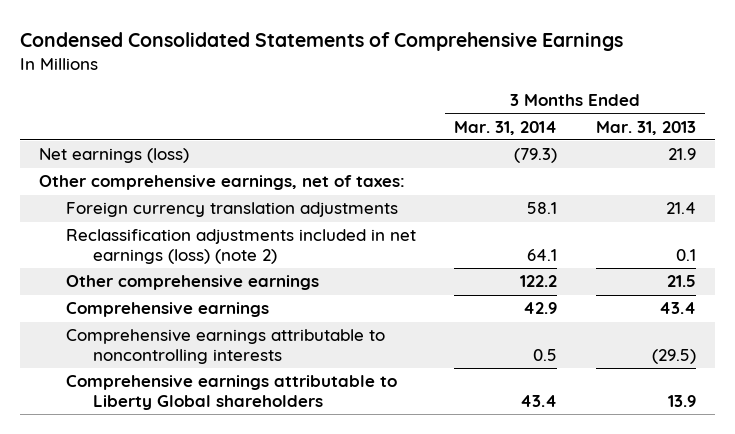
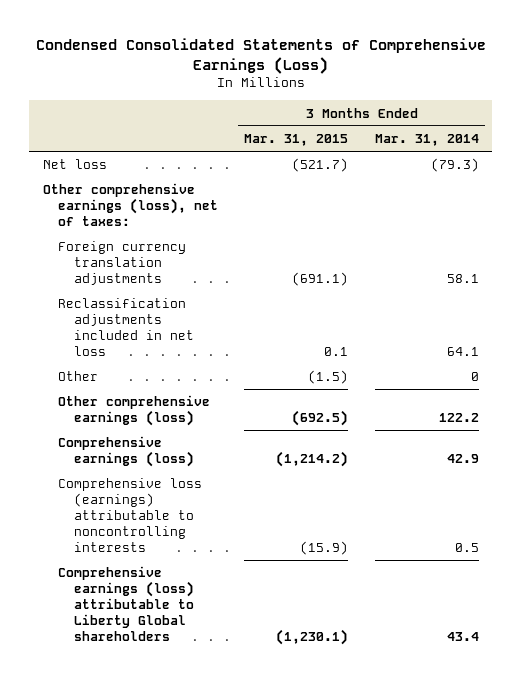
[20,31,624,51] Condensed Consolidated Statements of Comprehensive Earnings -> [35,37,486,74] Condensed Consolidated Statements of Comprehensive Earnings (Loss)
[595,120,696,135] Mar. 31, 2013 -> none
none -> [244,134,349,147] Mar. 31, 2015
[39,148,190,164] Net earnings (loss) -> [42,159,107,170] Net loss
[39,175,406,191] Other comprehensive earnings, net of taxes: -> [42,183,219,227] Other comprehensive earnings (loss), net of taxes:
[65,229,416,265] Reclassification adjustments included in net earnings (loss) (note 2) -> [58,298,194,356] Reclassification adjustments included in net loss
none -> [58,371,99,382] Other
[65,275,319,291] Other comprehensive earnings -> [58,395,211,427] Other comprehensive earnings (loss)
[65,302,269,318] Comprehensive earnings -> [58,436,194,468] Comprehensive earnings (loss)
[65,329,385,365] Comprehensive earnings attributable to noncontrolling interests -> [58,478,203,552] Comprehensive loss (earnings) attributable to noncontrolling interests
[65,375,397,411] Comprehensive earnings attributable to Liberty Global shareholders -> [58,566,194,641] Comprehensive earnings (loss) attributable to Liberty Global shareholders

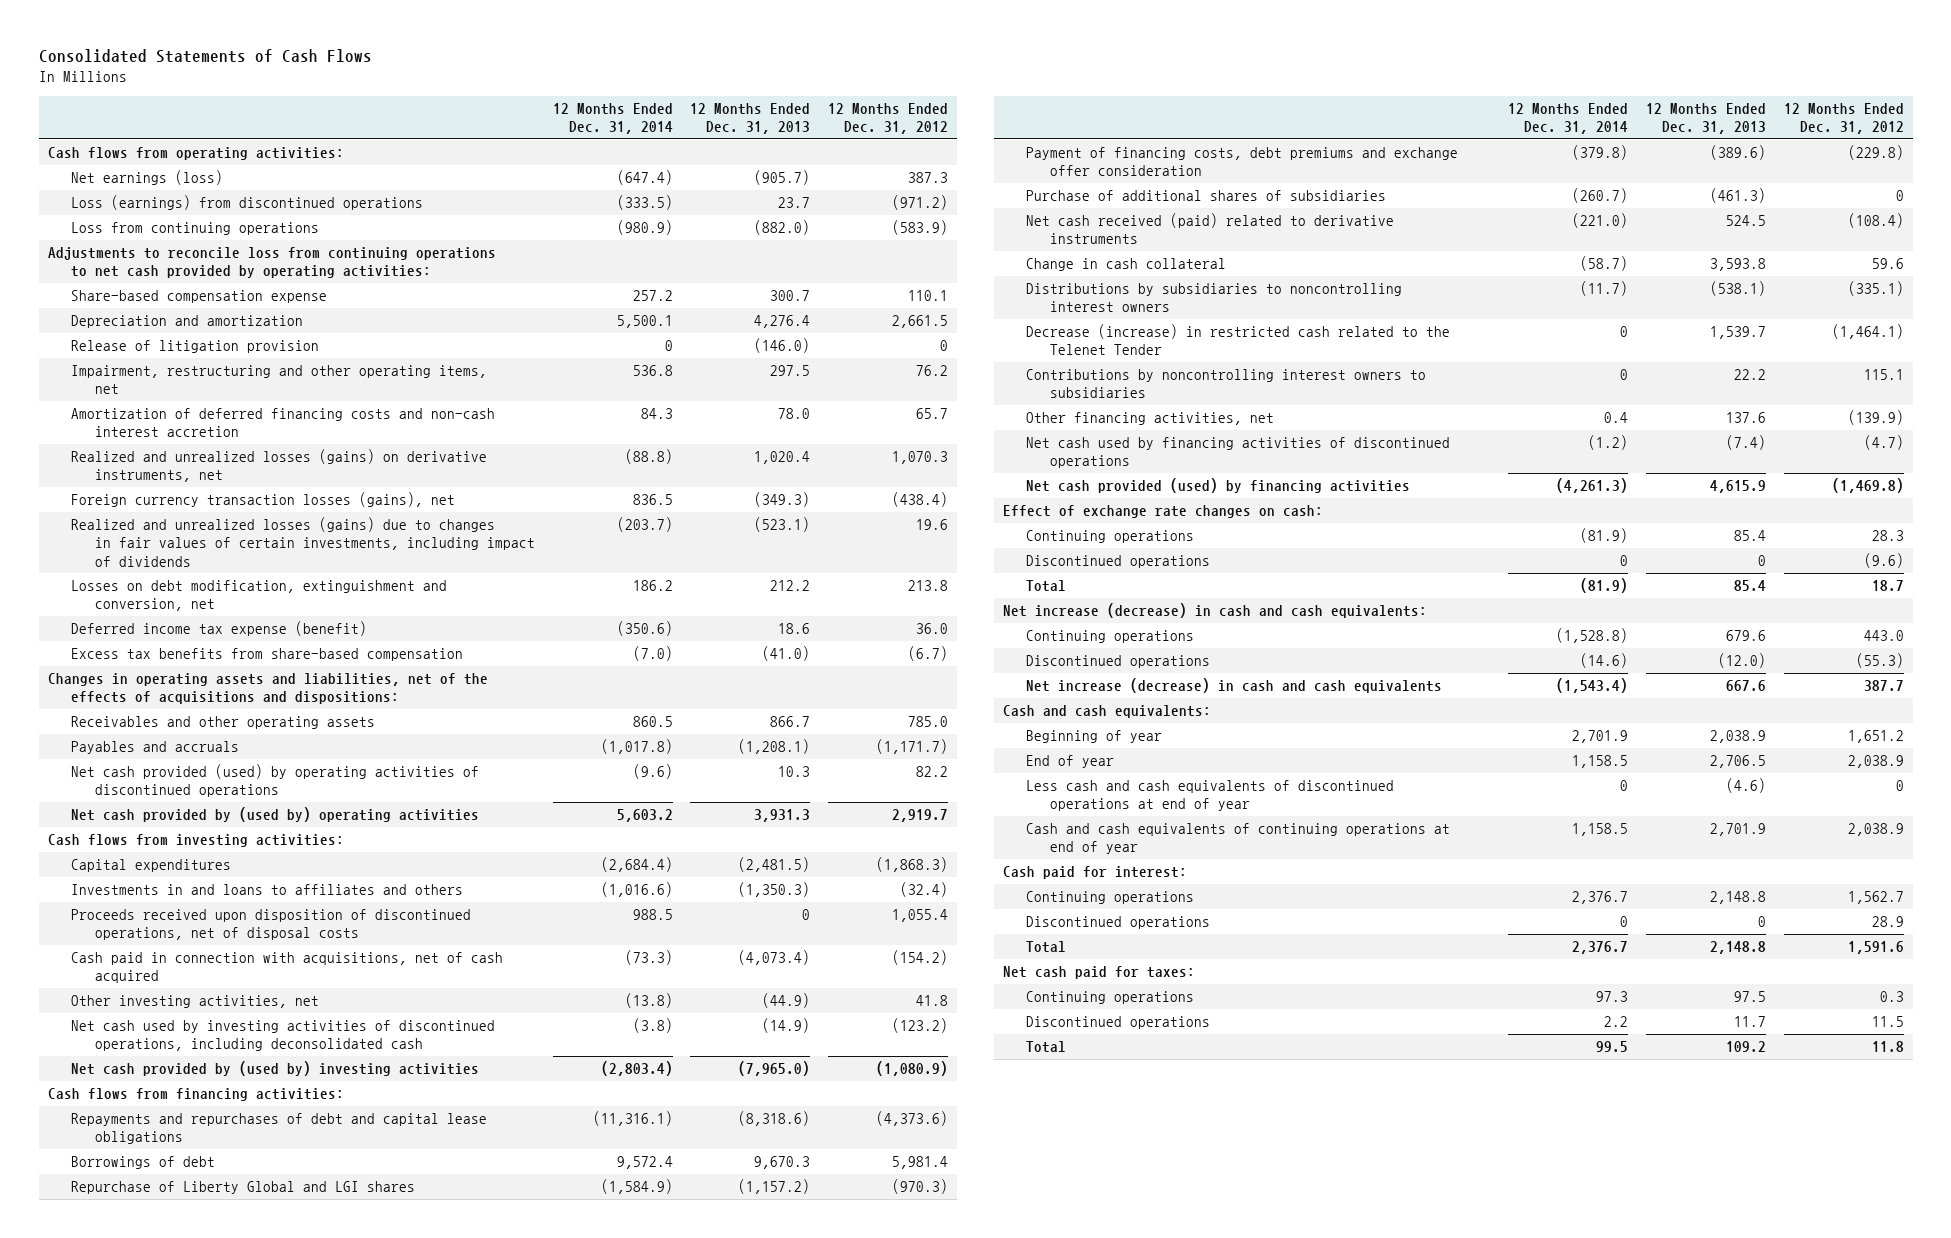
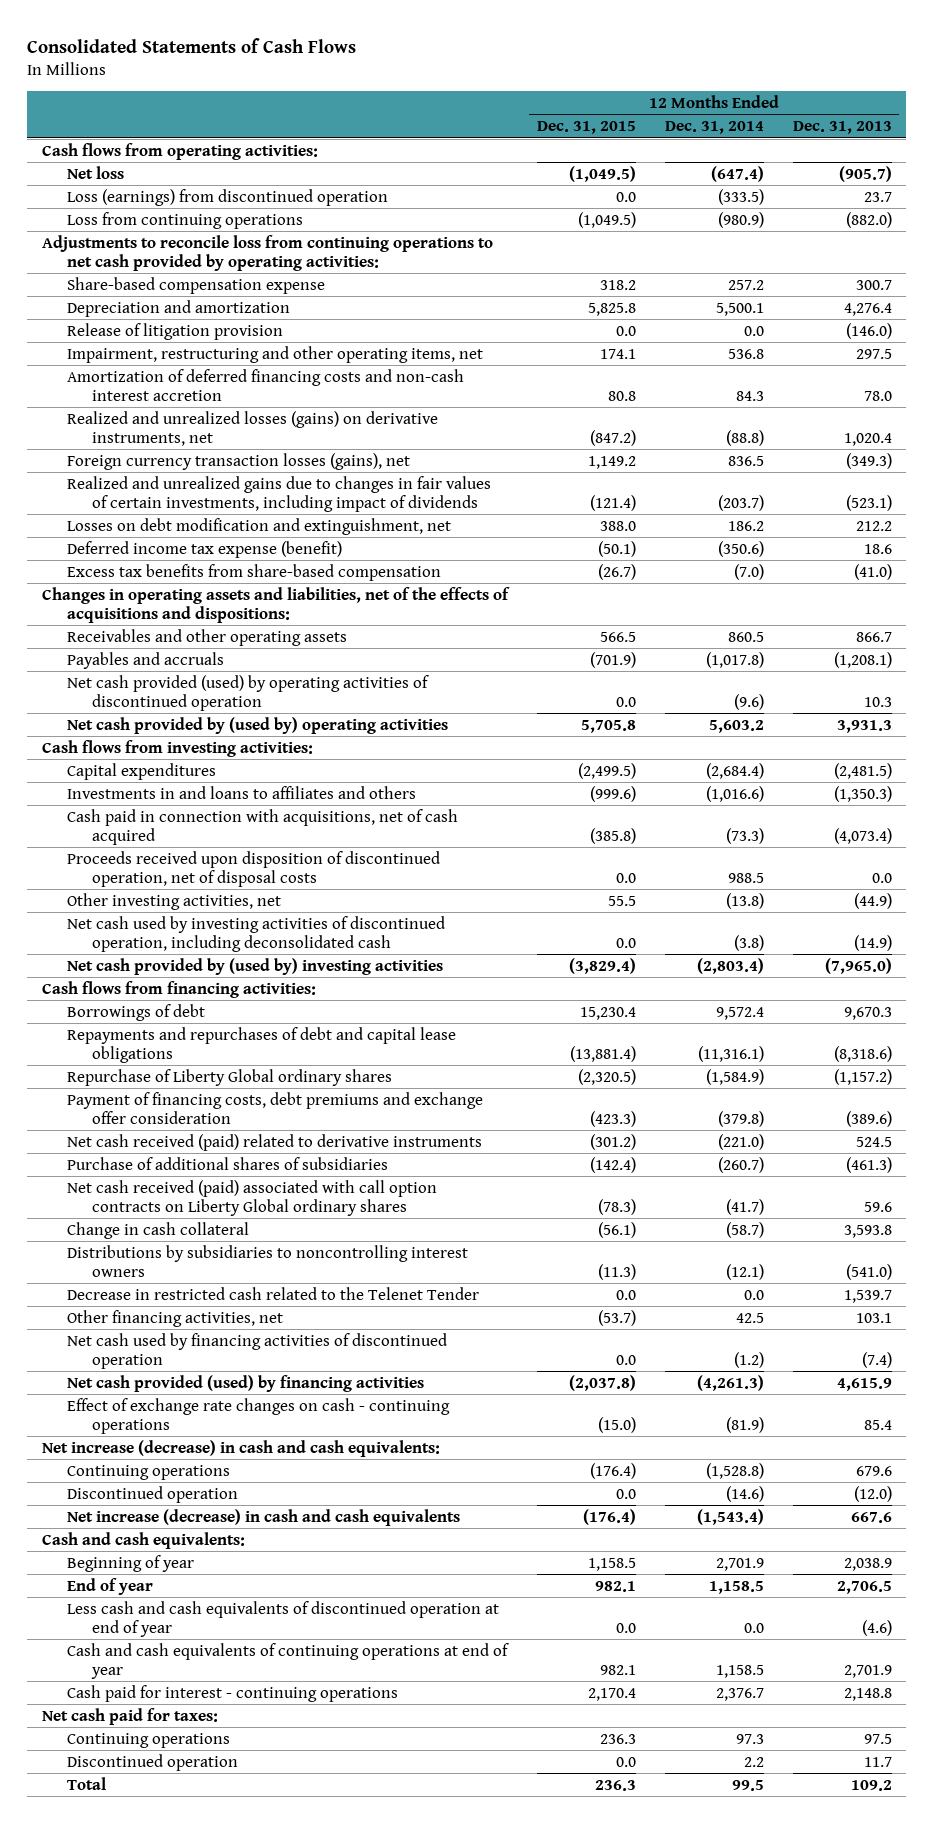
[828,102,949,135] 12 Months Ended Dec. 31, 2012 -> none
none -> [536,121,636,135] Dec. 31, 2015
[71,170,224,186] Net earnings (loss) -> [66,165,124,179] Net loss
[71,195,424,211] Loss (earnings) from discontinued operations -> [66,188,388,206] Loss (earnings) from discontinued operation
[664,340,673,352] 0 -> [743,325,764,336] 0.0
[71,517,535,567] Realized and unrealized losses (gains) due to changes in fair values of certain investments, including impact of dividends -> [66,475,491,512] Realized and unrealized gains due to changes in fair values of certain investments, including impact of dividends
[71,580,448,612] Losses on debt modification, extinguishment and conversion, net -> [66,517,451,535] Losses on debt modification and extinguishment, net
[71,764,480,798] Net cash provided (used) by operating activities of discontinued operations -> [66,674,429,711] Net cash provided (used) by operating activities of discontinued operation
[71,909,472,941] Proceeds received upon disposition of discontinued operations, net of disposal costs -> none
none -> [66,850,440,887] Proceeds received upon disposition of discontinued operation, net of disposal costs
[71,1020,496,1052] Net cash used by investing activities of discontinued operations, including deconsolidated cash -> [66,915,445,952] Net cash used by investing activities of discontinued operation, including deconsolidated cash
[71,1113,488,1145] Repayments and repurchases of debt and capital lease obligations -> [66,1026,456,1063] Repayments and repurchases of debt and capital lease obligations
[71,1181,416,1195] Repurchase of Liberty Global and LGI shares -> [66,1068,392,1086] Repurchase of Liberty Global ordinary shares
[1026,190,1387,202] Purchase of additional shares of subsidiaries -> [66,1156,388,1170] Purchase of additional shares of subsidiaries
none -> [66,1179,437,1216] Net cash received (paid) associated with call option contracts on Liberty Global ordinary shares
[1026,369,1427,399] Contributions by noncontrolling interest owners to subsidiaries -> none
[1579,281,1628,297] (11.7) -> [725,1263,764,1280] (12.1)
[1709,281,1766,297] (538.1) -> [845,1263,892,1280] (541.0)
[1026,324,1451,356] Decrease (increase) in restricted cash related to the Telenet Tender -> [66,1286,479,1300] Decrease in restricted cash related to the Telenet Tender
[1619,326,1628,338] 0 -> [743,1289,764,1300] 0.0
[1603,412,1628,424] 0.4 -> [735,1312,764,1323] 42.5
[1725,412,1766,424] 137.6 -> [855,1312,892,1323] 103.1
[1026,437,1451,469] Net cash used by financing activities of discontinued operations -> [66,1332,447,1369] Net cash used by financing activities of discontinued operation
[1002,505,1323,519] Effect of exchange rate changes on cash: -> none
[1026,555,1211,569] Discontinued operations -> none
[1026,580,1067,593] Total -> none
[1026,530,1195,544] Continuing operations -> [66,1397,450,1434] Effect of exchange rate changes on cash - continuing operations
[1026,655,1211,669] Discontinued operations -> [66,1485,238,1503] Discontinued operation
[1026,780,1395,812] Less cash and cash equivalents of discontinued operations at end of year -> [66,1600,499,1637] Less cash and cash equivalents of discontinued operation at end of year
[1619,780,1628,792] 0 -> [743,1622,764,1633] 0.0
[1002,866,1187,880] Cash paid for interest: -> none
[1026,916,1211,930] Discontinued operations -> none
[1026,941,1067,954] Total -> none
[1026,891,1195,905] Continuing operations -> [66,1684,398,1702] Cash paid for interest - continuing operations
[1026,1016,1211,1030] Discontinued operations -> [66,1753,238,1771] Discontinued operation

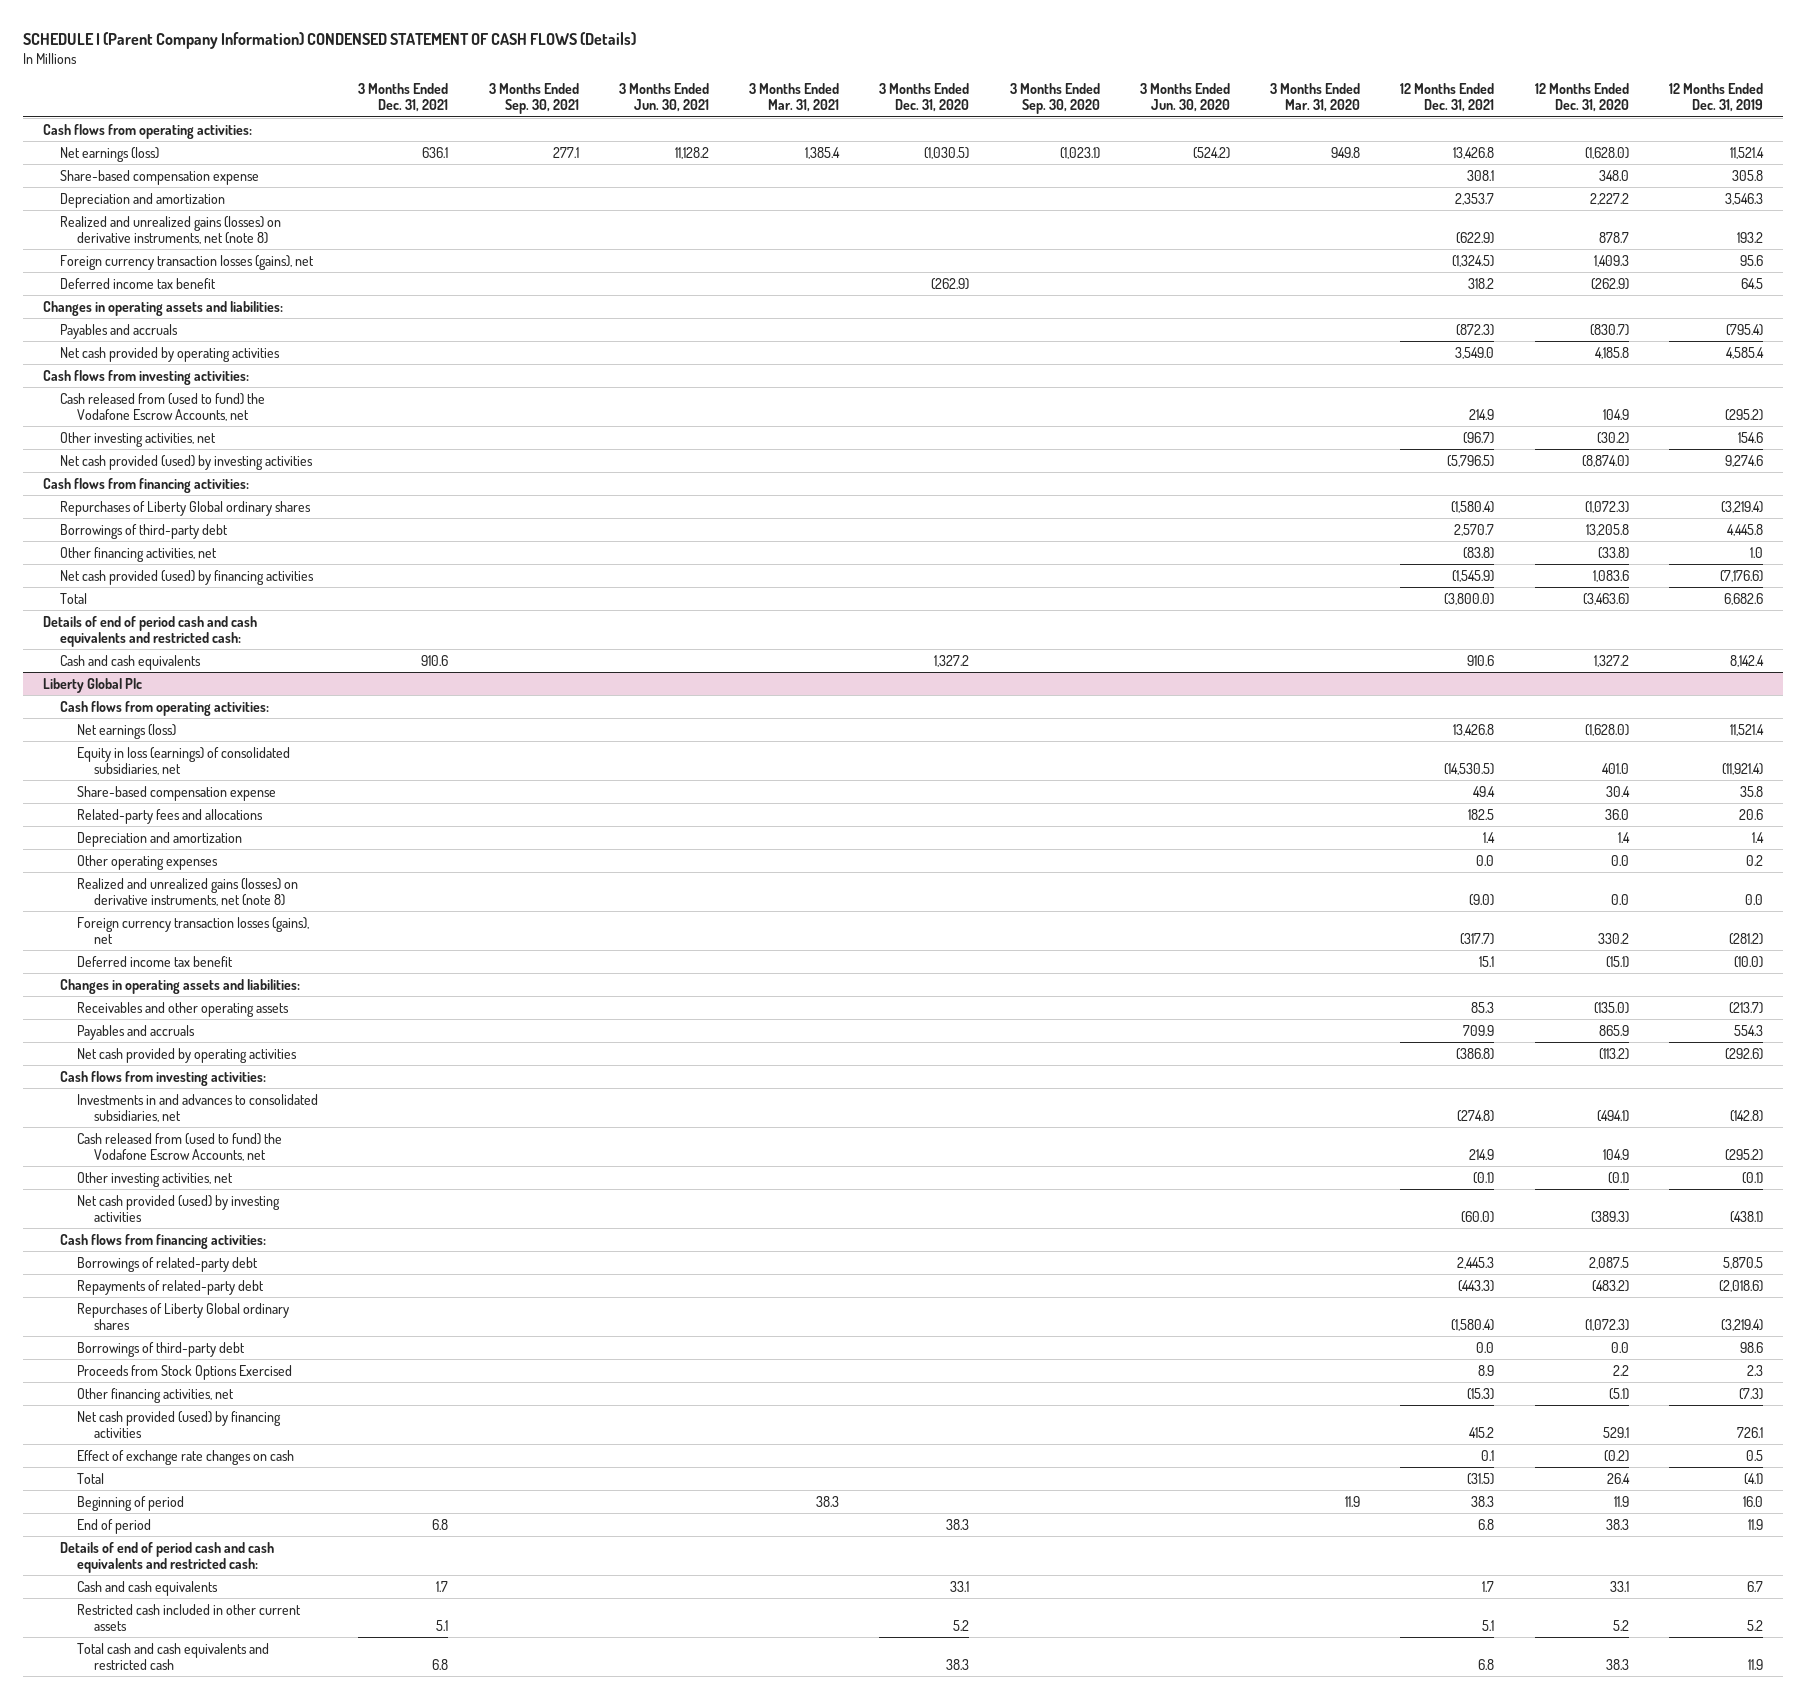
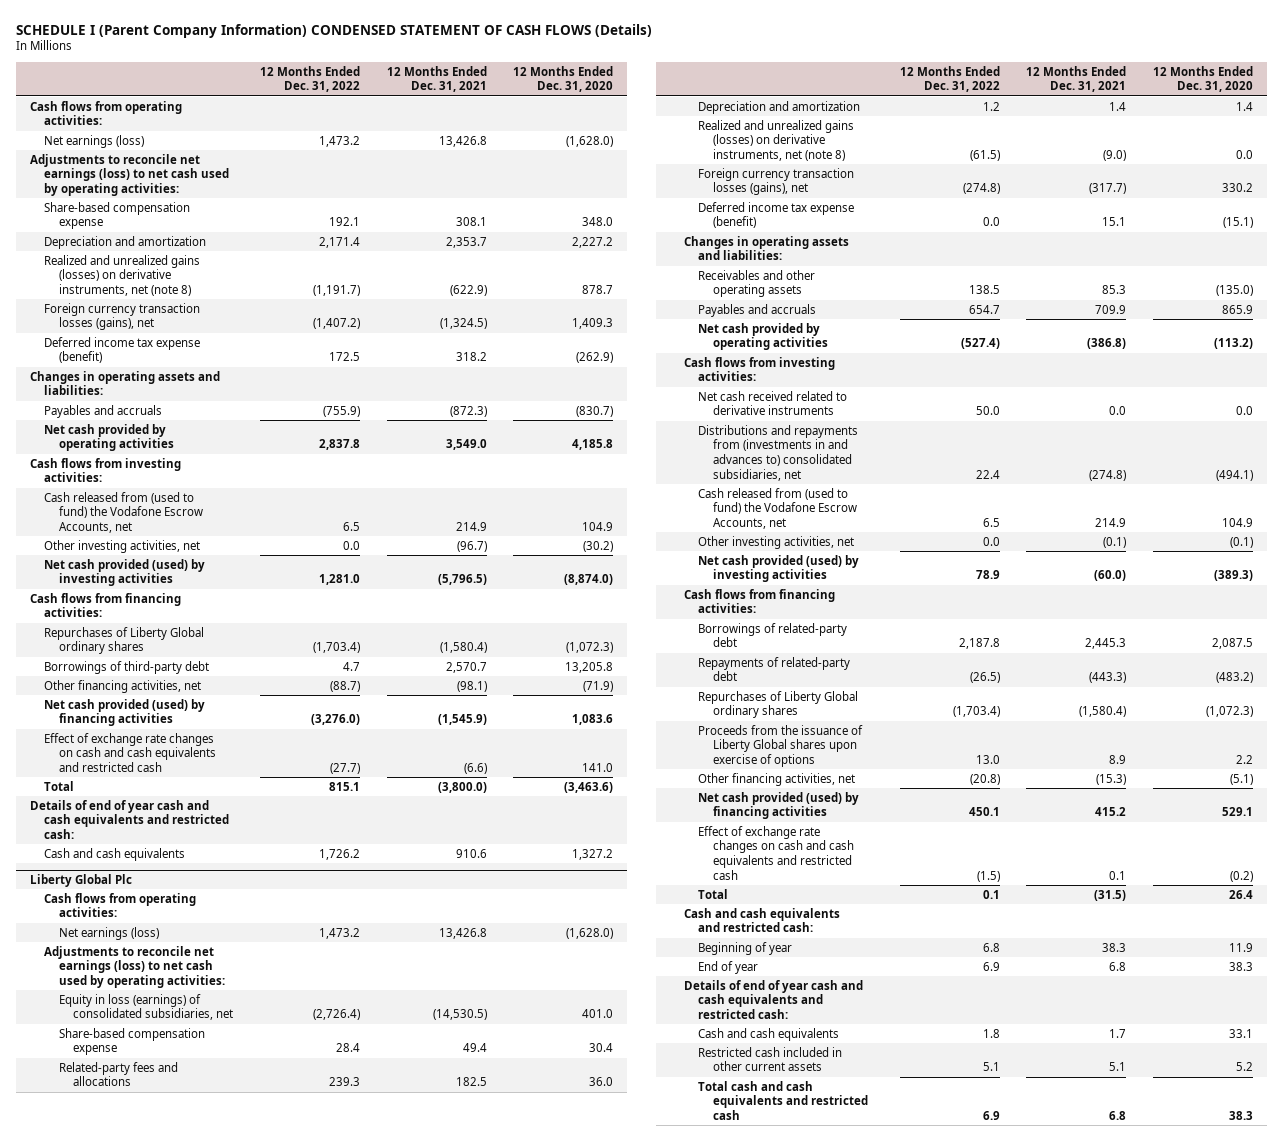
[358,82,449,113] 3 Months Ended Dec. 31, 2021 -> none
[488,82,579,115] 3 Months Ended Sep. 30, 2021 -> none
[618,82,709,113] 3 Months Ended Jun. 30, 2021 -> none
[749,82,840,113] 3 Months Ended Mar. 31, 2021 -> none
[879,82,970,113] 3 Months Ended Dec. 31, 2020 -> none
[1009,82,1100,115] 3 Months Ended Sep. 30, 2020 -> none
[1139,82,1230,113] 3 Months Ended Jun. 30, 2020 -> none
[1270,82,1361,113] 3 Months Ended Mar. 31, 2020 -> none
[1669,82,1764,113] 12 Months Ended Dec. 31, 2019 -> none
none -> [259,65,360,93] 12 Months Ended Dec. 31, 2022
none -> [29,153,230,197] Adjustments to reconcile net earnings (loss) to net cash used by operating activities:
[60,277,217,289] Deferred income tax benefit -> [44,336,201,364] Deferred income tax expense (benefit)
[1463,546,1495,559] (83.8) -> [456,680,487,692] (98.1)
[1597,546,1629,559] (33.8) -> [583,680,614,692] (71.9)
none -> [44,732,216,773] Effect of exchange rate changes on cash and cash equivalents and restricted cash
[43,615,258,647] Details of end of period cash and cash equivalents and restricted cash: -> [29,799,230,840] Details of end of year cash and cash equivalents and restricted cash:
none -> [44,945,225,989] Adjustments to reconcile net earnings (loss) to net cash used by operating activities:
[77,854,219,870] Other operating expenses -> none
[77,955,234,967] Deferred income tax benefit -> [698,201,855,229] Deferred income tax expense (benefit)
none -> [698,390,848,416] Net cash received related to derivative instruments
[77,1093,319,1122] Investments in and advances to consolidated subsidiaries, net -> [698,424,859,482] Distributions and repayments from (investments in and advances to) consolidated subsidiaries, net
[77,1341,246,1357] Borrowings of third-party debt -> none
[77,1364,293,1380] Proceeds from Stock Options Exercised -> [698,724,864,768] Proceeds from the issuance of Liberty Global shares upon exercise of options
[77,1449,295,1465] Effect of exchange rate changes on cash -> [698,825,854,881] Effect of exchange rate changes on cash and cash equivalents and restricted cash
none -> [683,907,840,933] Cash and cash equivalents and restricted cash:
[77,1495,185,1511] Beginning of period -> [698,941,793,955] Beginning of year
[77,1518,152,1534] End of period -> [698,960,759,974] End of year
[60,1541,275,1573] Details of end of period cash and cash equivalents and restricted cash: -> [683,979,863,1020] Details of end of year cash and cash equivalents and restricted cash:

